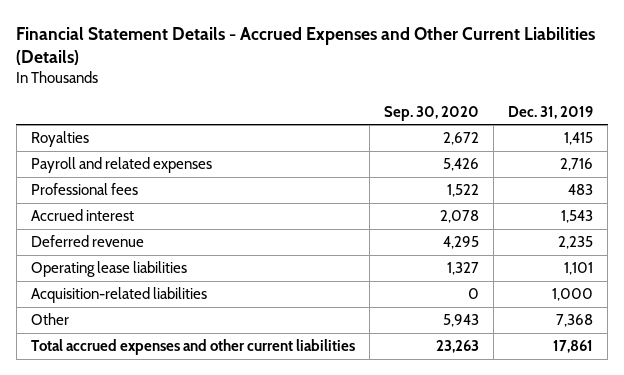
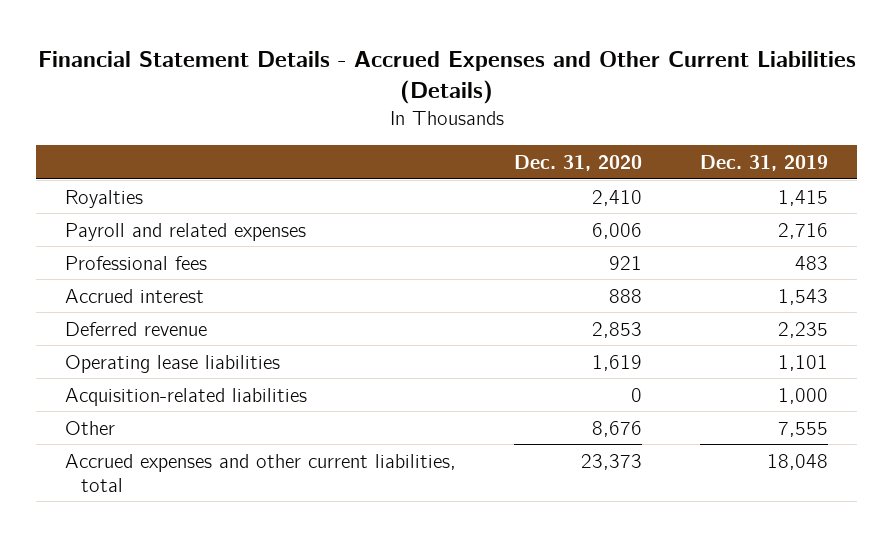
[383,105,479,121] Sep. 30, 2020 -> none
none -> [514,154,643,171] Dec. 31, 2020
[556,314,594,328] 7,368 -> [778,421,829,437] 7,555
[30,339,355,356] Total accrued expenses and other current liabilities -> [64,453,456,492] Accrued expenses and other current liabilities, total
[553,340,594,354] 17,861 -> [767,453,829,470] 18,048

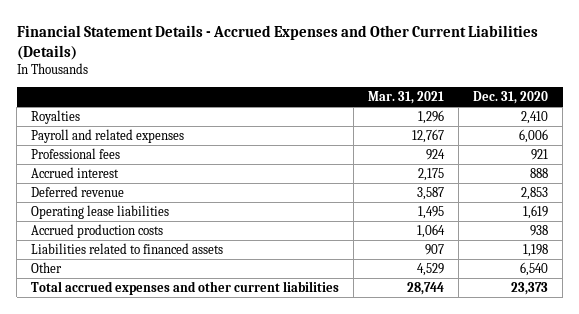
[700,154,829,171] Dec. 31, 2019 -> none
none -> [368,91,445,105] Mar. 31, 2021
[64,387,307,406] Acquisition-related liabilities -> none
none -> [31,223,164,238] Accrued production costs
none -> [31,242,224,254] Liabilities related to financed assets
[592,420,643,437] 8,676 -> [520,261,549,276] 6,540
[64,453,456,492] Accrued expenses and other current liabilities, total -> [31,280,340,295] Total accrued expenses and other current liabilities

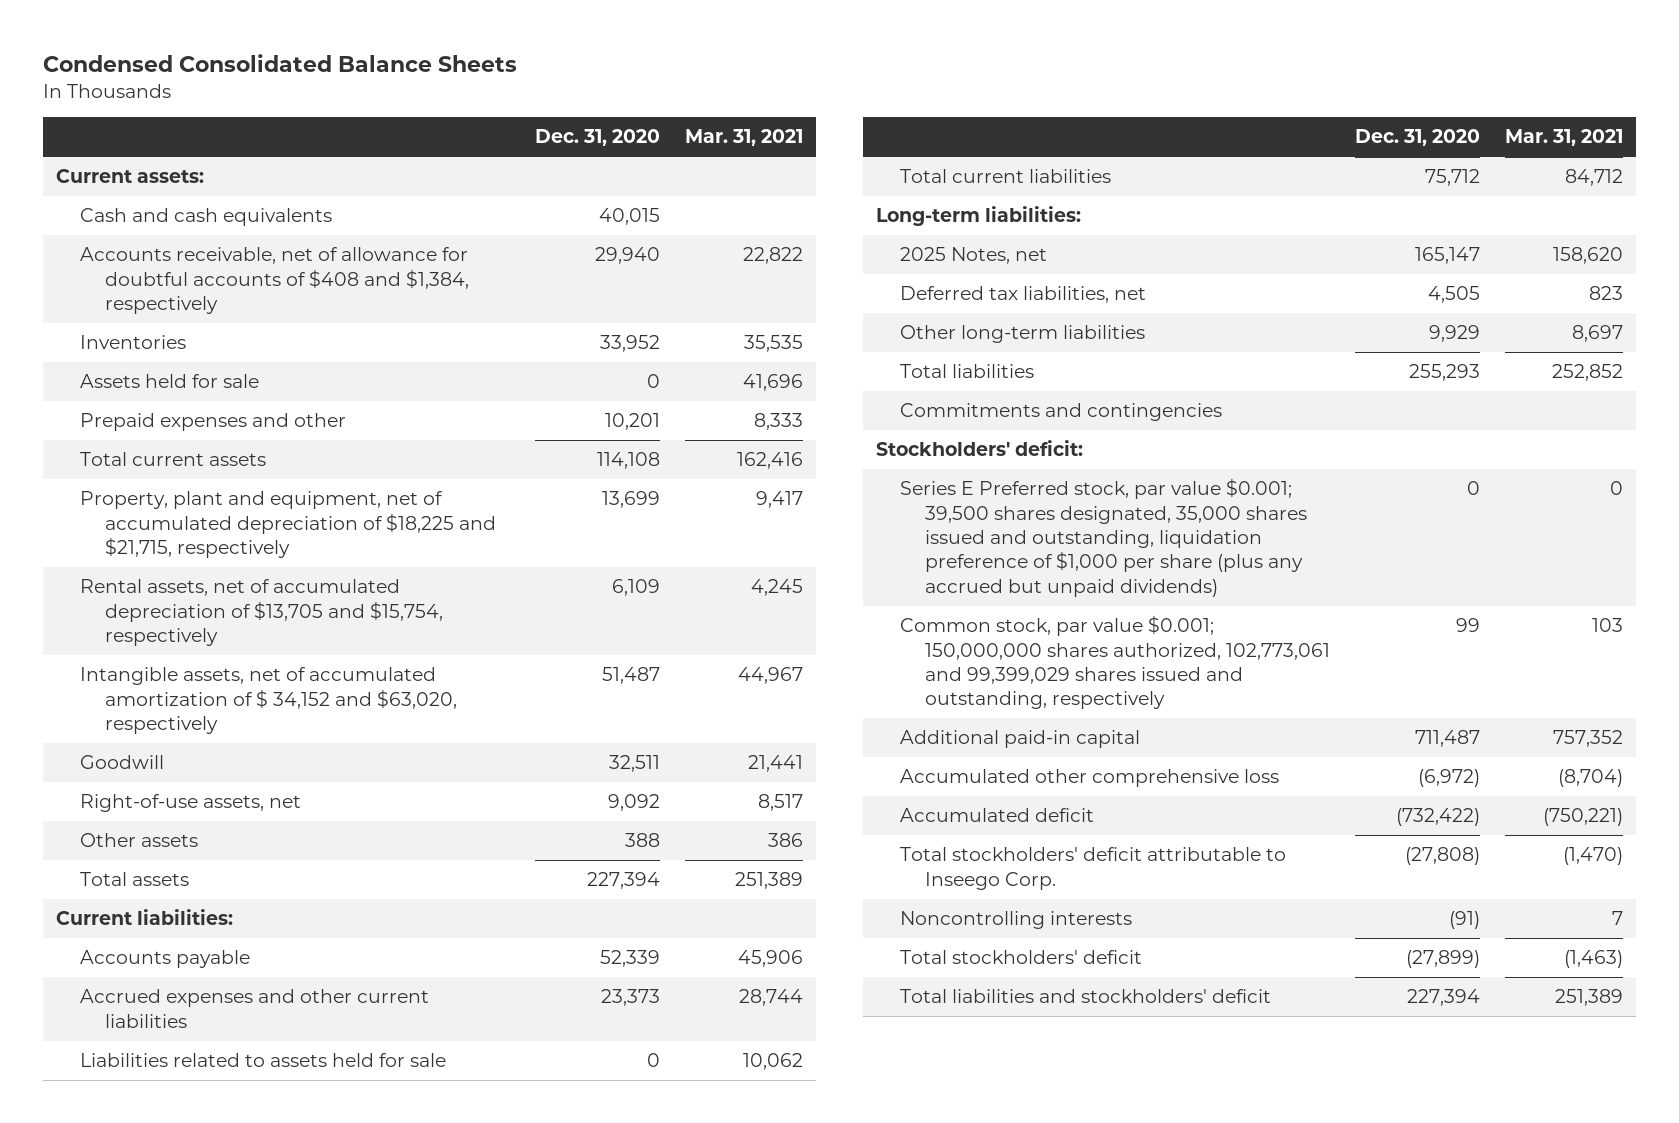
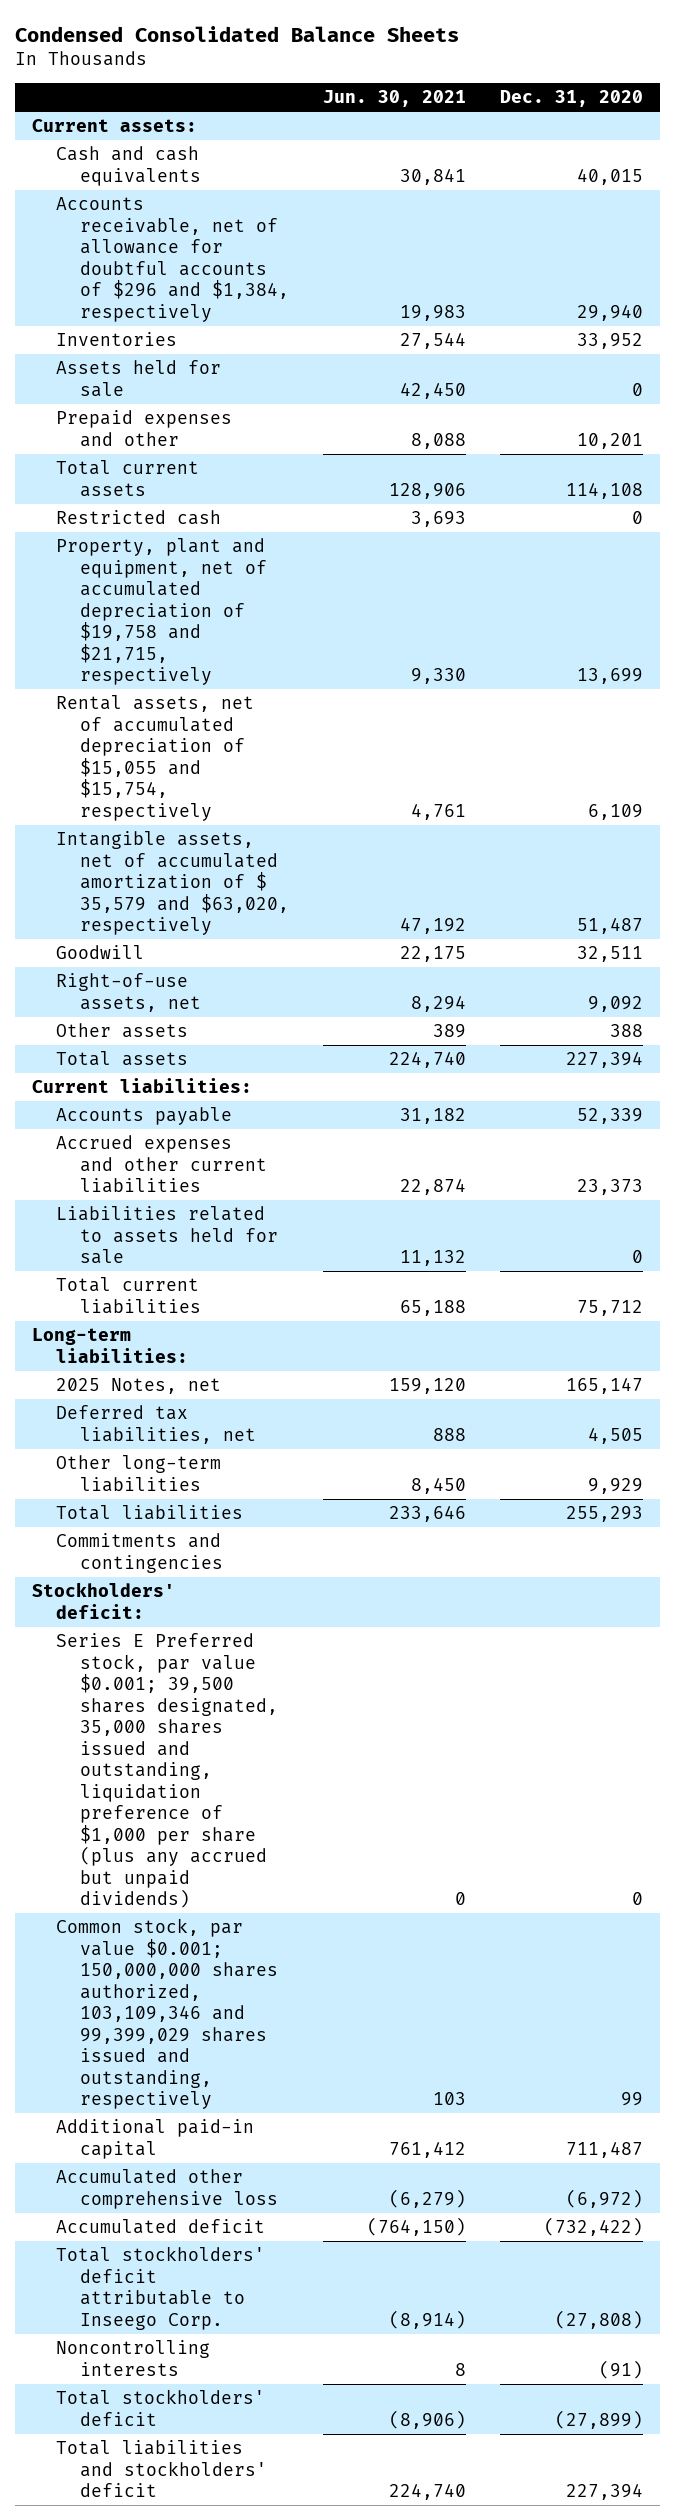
[685,129,804,147] Mar. 31, 2021 -> none
none -> [322,89,466,107] Jun. 30, 2021
[80,247,469,315] Accounts receivable, net of allowance for doubtful accounts of $408 and $1,384, respectively -> [55,197,289,322] Accounts receivable, net of allowance for doubtful accounts of $296 and $1,384, respectively
none -> [55,510,221,526] Restricted cash
[80,491,496,559] Property, plant and equipment, net of accumulated depreciation of $18,225 and $21,715, respectively -> [55,538,267,686] Property, plant and equipment, net of accumulated depreciation of $19,758 and $21,715, respectively
[80,579,443,647] Rental assets, net of accumulated depreciation of $13,705 and $15,754, respectively -> [55,695,254,821] Rental assets, net of accumulated depreciation of $15,055 and $15,754, respectively
[80,667,457,735] Intangible assets, net of accumulated amortization of $ 34,152 and $63,020, respectively -> [55,831,289,936] Intangible assets, net of accumulated amortization of $ 35,579 and $63,020, respectively
[900,615,1330,710] Common stock, par value $0.001; 150,000,000 shares authorized, 102,773,061 and 99,399,029 shares issued and outstanding, respectively -> [55,1918,278,2110] Common stock, par value $0.001; 150,000,000 shares authorized, 103,109,346 and 99,399,029 shares issued and outstanding, respectively

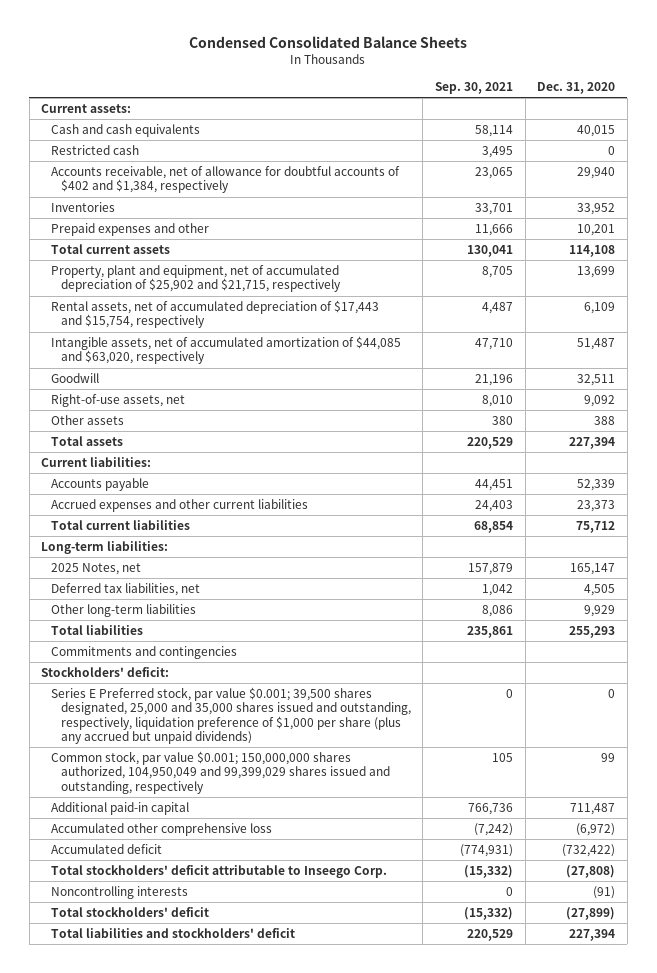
[322,89,466,107] Jun. 30, 2021 -> none
none -> [434,81,513,94] Sep. 30, 2021
[55,510,221,526] Restricted cash -> [50,145,139,156] Restricted cash
[55,197,289,322] Accounts receivable, net of allowance for doubtful accounts of $296 and $1,384, respectively -> [50,166,400,194] Accounts receivable, net of allowance for doubtful accounts of $402 and $1,384, respectively
[55,360,221,397] Assets held for sale -> none
[55,538,267,686] Property, plant and equipment, net of accumulated depreciation of $19,758 and $21,715, respectively -> [50,265,341,293] Property, plant and equipment, net of accumulated depreciation of $25,902 and $21,715, respectively
[55,695,254,821] Rental assets, net of accumulated depreciation of $15,055 and $15,754, respectively -> [50,300,379,329] Rental assets, net of accumulated depreciation of $17,443 and $15,754, respectively
[55,831,289,936] Intangible assets, net of accumulated amortization of $ 35,579 and $63,020, respectively -> [50,336,401,365] Intangible assets, net of accumulated amortization of $44,085 and $63,020, respectively
[55,1206,278,1265] Liabilities related to assets held for sale -> none
[55,1633,278,1909] Series E Preferred stock, par value $0.001; 39,500 shares designated, 35,000 shares issued and outstanding, liquidation preference of $1,000 per share (plus any accrued but unpaid dividends) -> [50,687,411,744] Series E Preferred stock, par value $0.001; 39,500 shares designated, 25,000 and 35,000 shares issued and outstanding, respectively, liquidation preference of $1,000 per share (plus any accrued but unpaid dividends)
[55,1918,278,2110] Common stock, par value $0.001; 150,000,000 shares authorized, 103,109,346 and 99,399,029 shares issued and outstanding, respectively -> [50,751,390,794] Common stock, par value $0.001; 150,000,000 shares authorized, 104,950,049 and 99,399,029 shares issued and outstanding, respectively

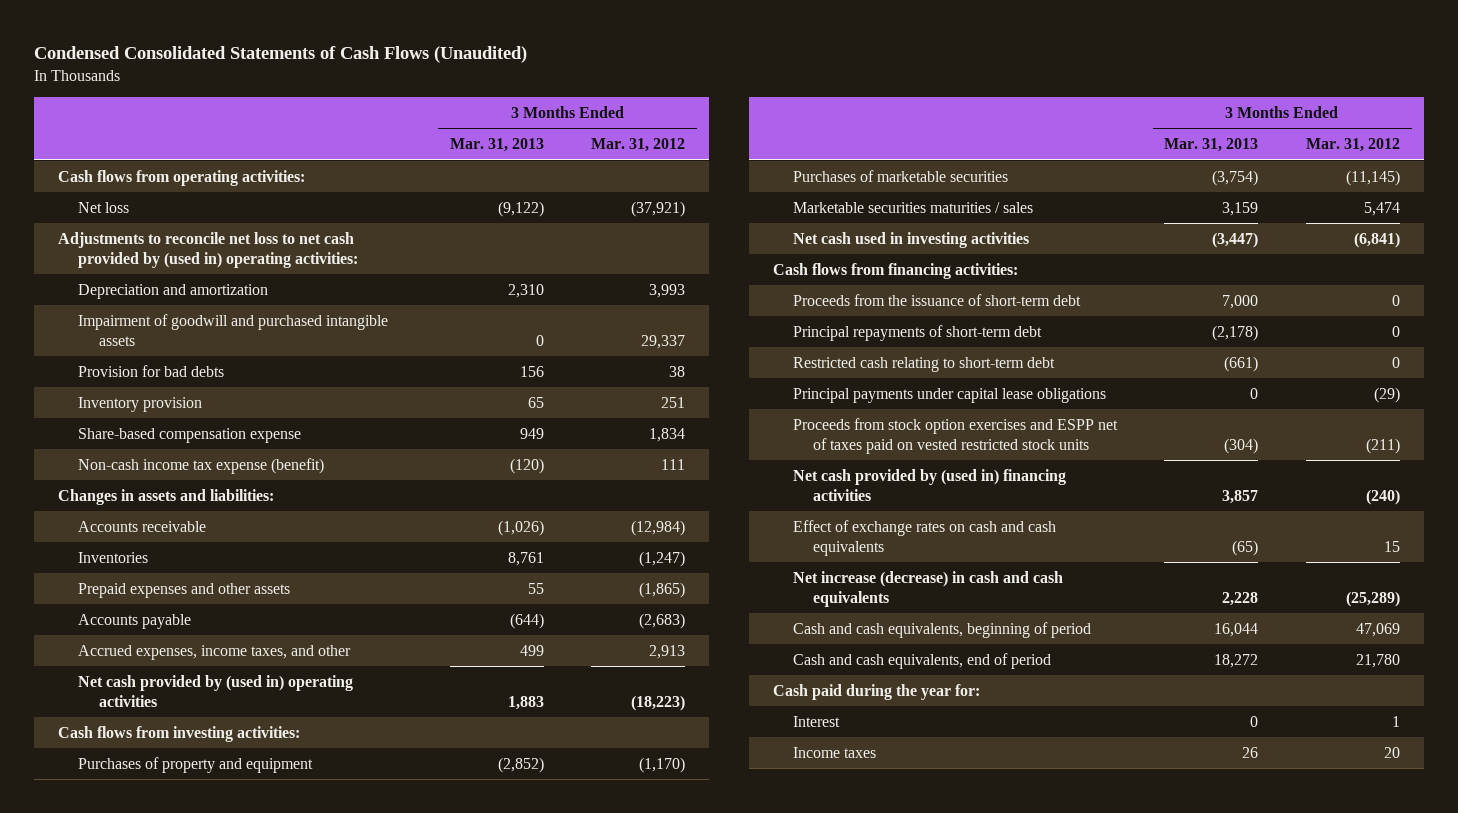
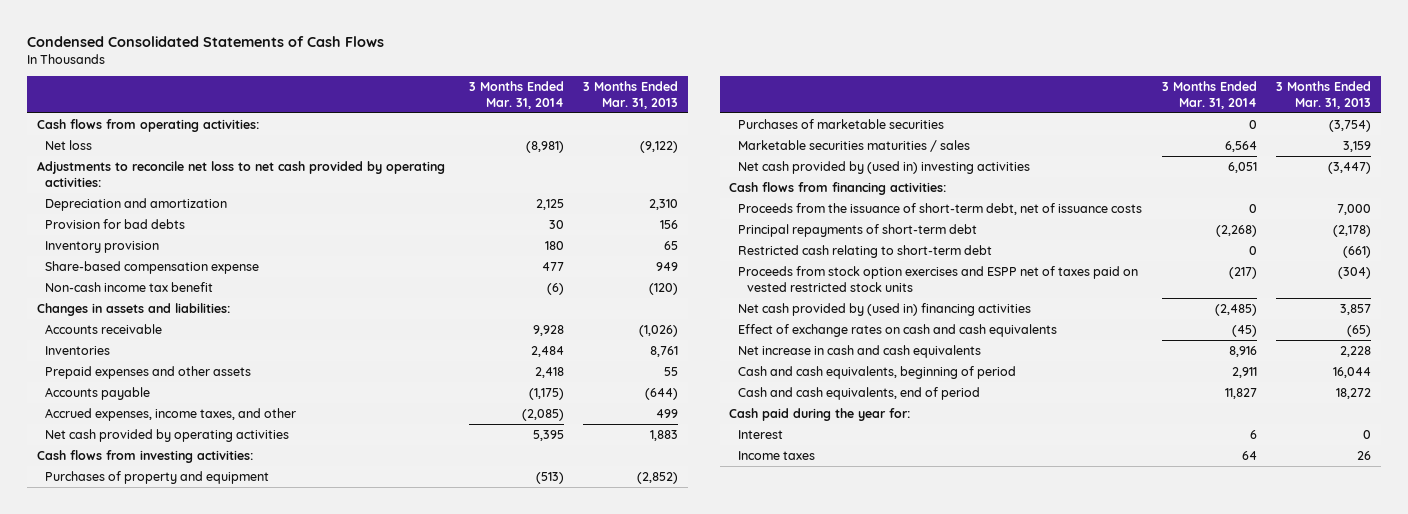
[34,46,528,64] Condensed Consolidated Statements of Cash Flows (Unaudited) -> [26,35,384,47] Condensed Consolidated Statements of Cash Flows
[591,138,686,153] Mar. 31, 2012 -> none
none -> [468,81,564,110] 3 Months Ended Mar. 31, 2014
[58,231,359,268] Adjustments to reconcile net loss to net cash provided by (used in) operating activities: -> [36,160,445,187] Adjustments to reconcile net loss to net cash provided by operating activities:
[78,313,389,346] Impairment of goodwill and purchased intangible assets -> none
[78,457,325,474] Non-cash income tax expense (benefit) -> [45,281,214,292] Non-cash income tax benefit
[78,674,354,707] Net cash provided by (used in) operating activities -> [45,428,290,442] Net cash provided by operating activities
[793,231,1030,248] Net cash used in investing activities -> [738,160,1031,174] Net cash provided by (used in) investing activities
[793,293,1082,306] Proceeds from the issuance of short-term debt -> [738,202,1143,215] Proceeds from the issuance of short-term debt, net of issuance costs
[793,387,1107,403] Principal payments under capital lease obligations -> none
[793,570,1064,607] Net increase (decrease) in cash and cash equivalents -> [738,344,982,358] Net increase in cash and cash equivalents

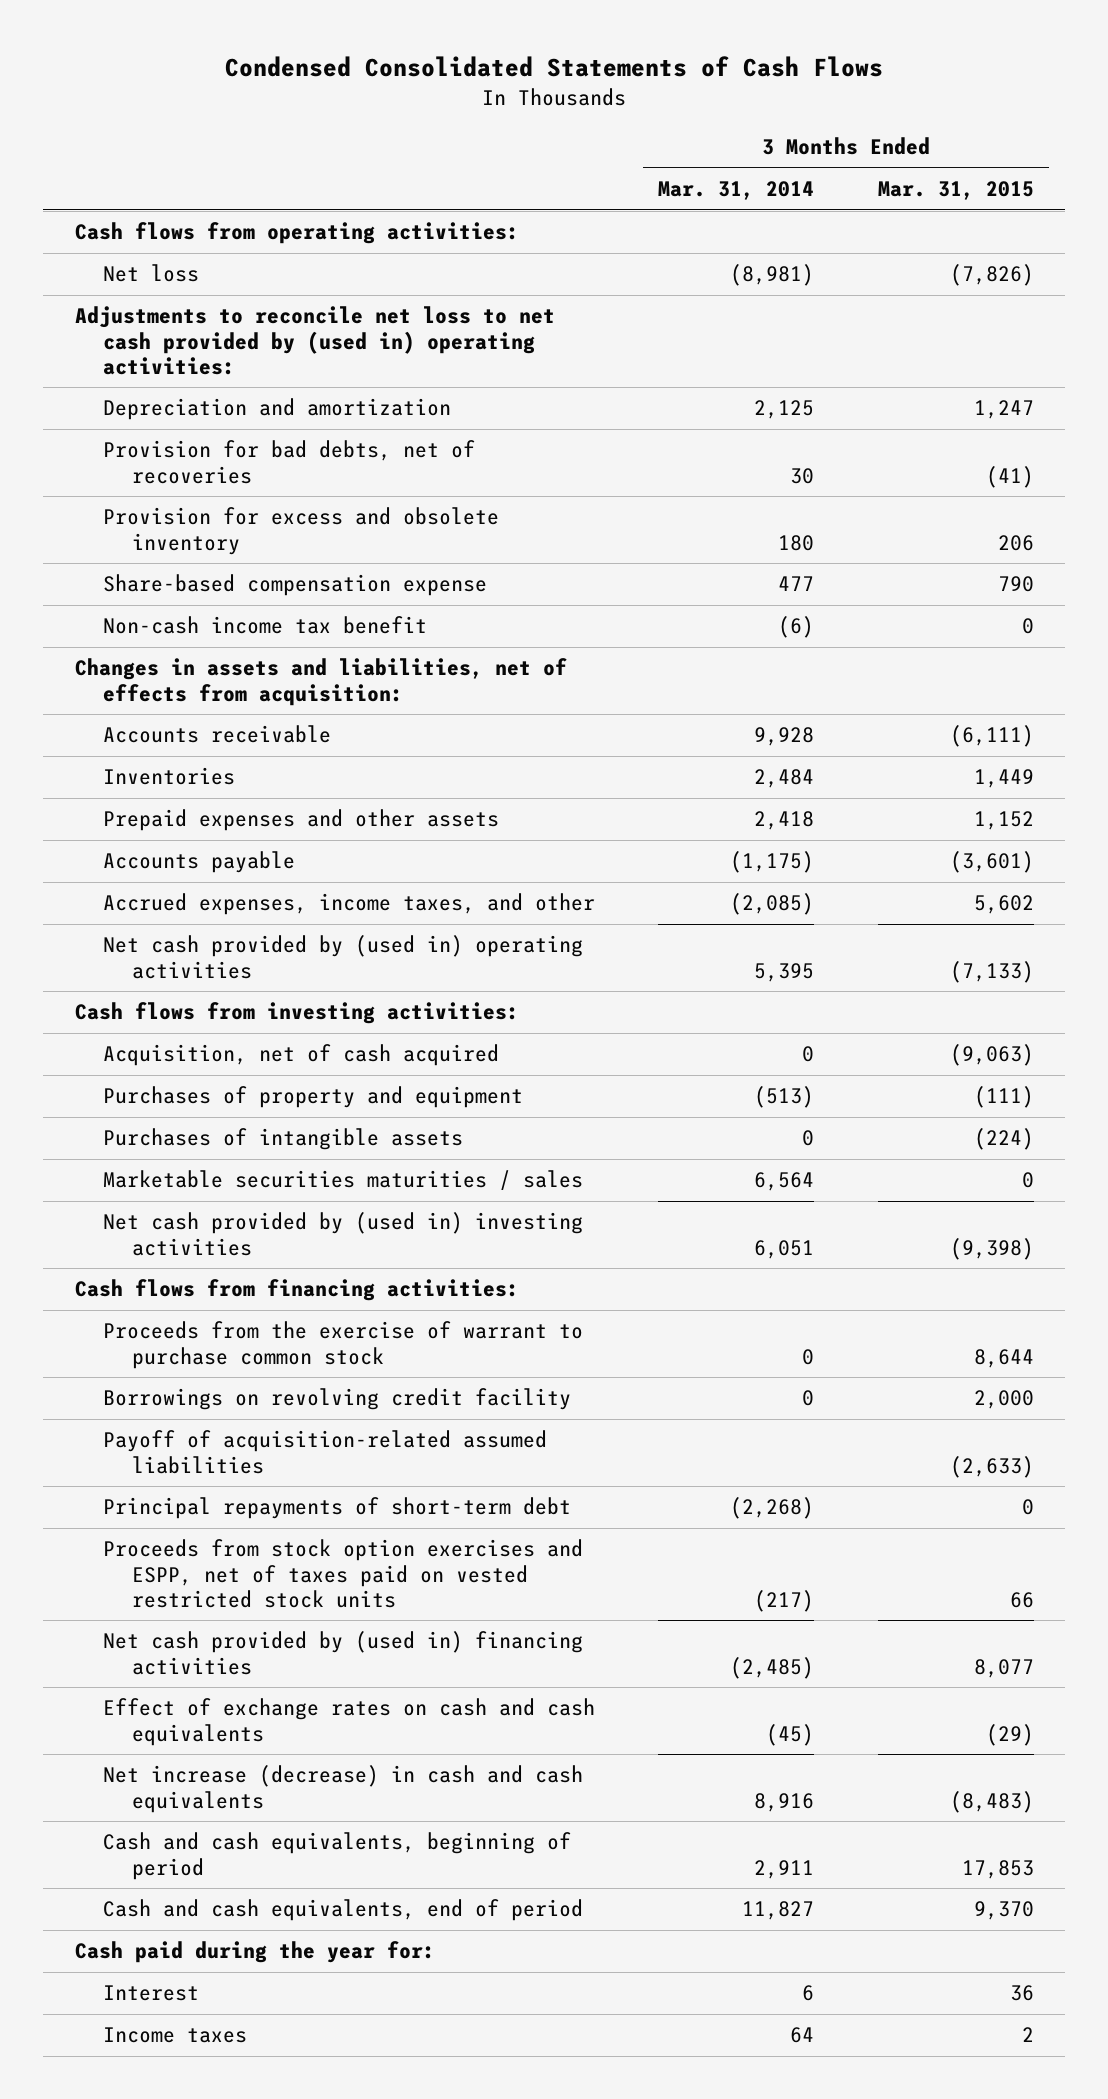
[583,81,679,110] 3 Months Ended Mar. 31, 2013 -> none
none -> [877,181,1034,201] Mar. 31, 2015
[36,160,445,187] Adjustments to reconcile net loss to net cash provided by operating activities: -> [74,306,555,375] Adjustments to reconcile net loss to net cash provided by (used in) operating activities:
[45,218,186,229] Provision for bad debts -> [103,440,476,484] Provision for bad debts, net of recoveries
[45,240,160,253] Inventory provision -> [103,507,500,555] Provision for excess and obsolete inventory
[36,302,230,316] Changes in assets and liabilities: -> [74,658,567,706] Changes in assets and liabilities, net of effects from acquisition:
[45,428,290,442] Net cash provided by operating activities -> [103,935,584,979] Net cash provided by (used in) operating activities
none -> [103,1044,500,1067] Acquisition, net of cash acquired
[738,118,945,129] Purchases of marketable securities -> none
none -> [103,1128,464,1151] Purchases of intangible assets
[738,202,1143,215] Proceeds from the issuance of short-term debt, net of issuance costs -> none
none -> [103,1321,584,1369] Proceeds from the exercise of warrant to purchase common stock
none -> [103,1388,572,1411] Borrowings on revolving credit facility
none -> [103,1430,548,1474] Payoff of acquisition-related assumed liabilities
[738,244,993,258] Restricted cash relating to short-term debt -> none
[738,265,1139,292] Proceeds from stock option exercises and ESPP net of taxes paid on vested restricted stock units -> [103,1539,584,1608] Proceeds from stock option exercises and ESPP, net of taxes paid on vested restricted stock units
[738,344,982,358] Net increase in cash and cash equivalents -> [103,1765,584,1813] Net increase (decrease) in cash and cash equivalents

